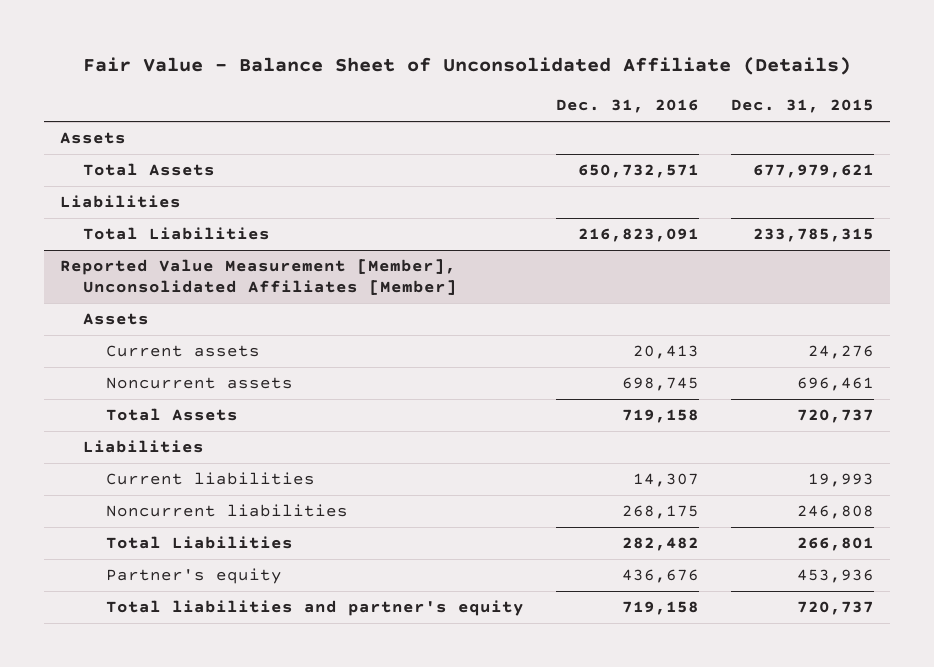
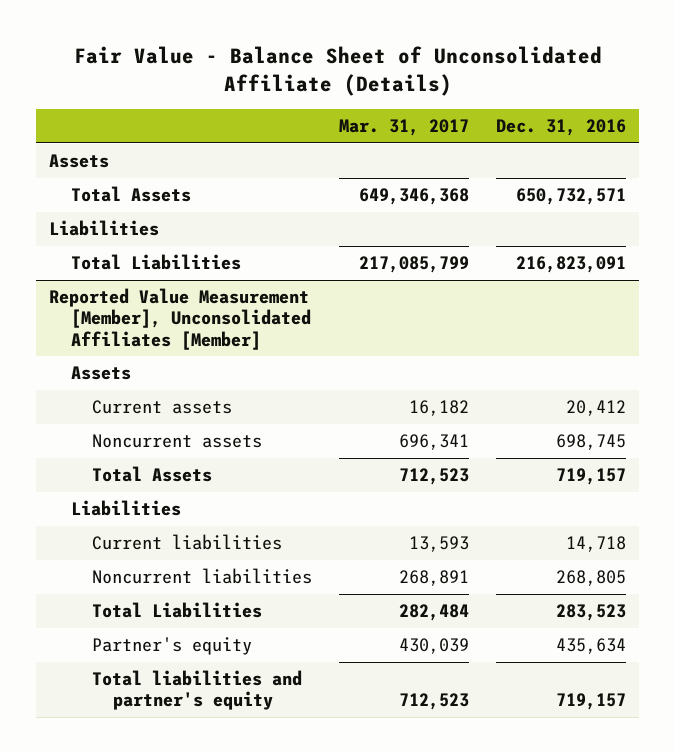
[731,99,875,114] Dec. 31, 2015 -> none
none -> [338,118,469,136] Mar. 31, 2017
[633,345,700,360] 20,413 -> [565,400,626,417] 20,412
[622,409,700,424] 719,158 -> [555,468,626,486] 719,157
[633,473,700,488] 14,307 -> [565,536,626,553] 14,718
[622,505,700,520] 268,175 -> [555,570,626,587] 268,805
[622,537,700,552] 282,482 -> [555,604,626,622] 283,523
[622,569,700,584] 436,676 -> [555,638,626,655] 435,634
[622,601,700,616] 719,158 -> [555,693,626,711] 719,157

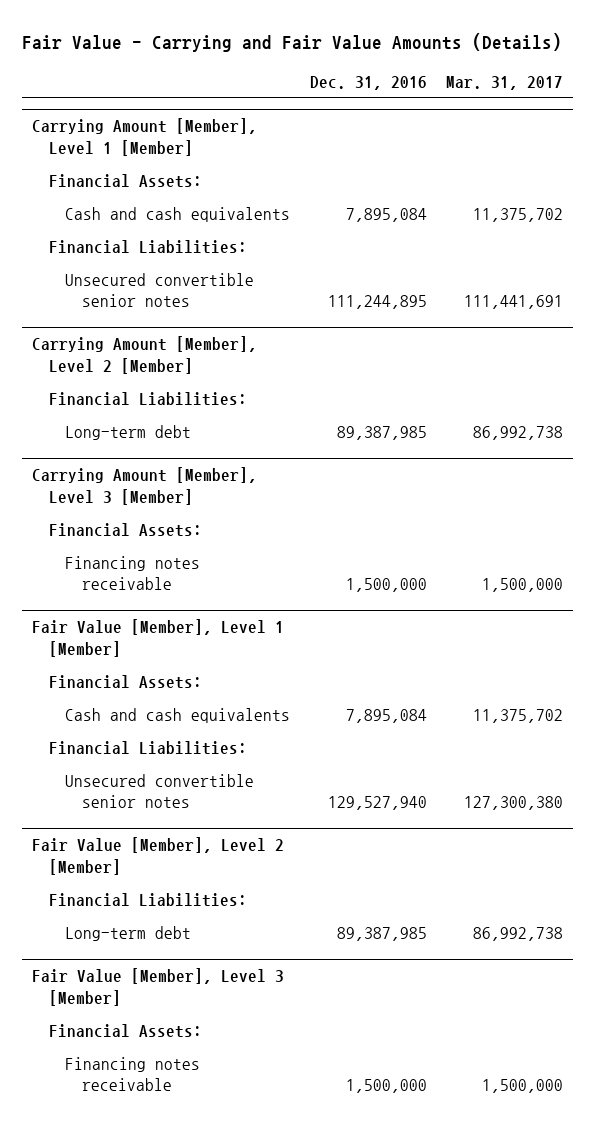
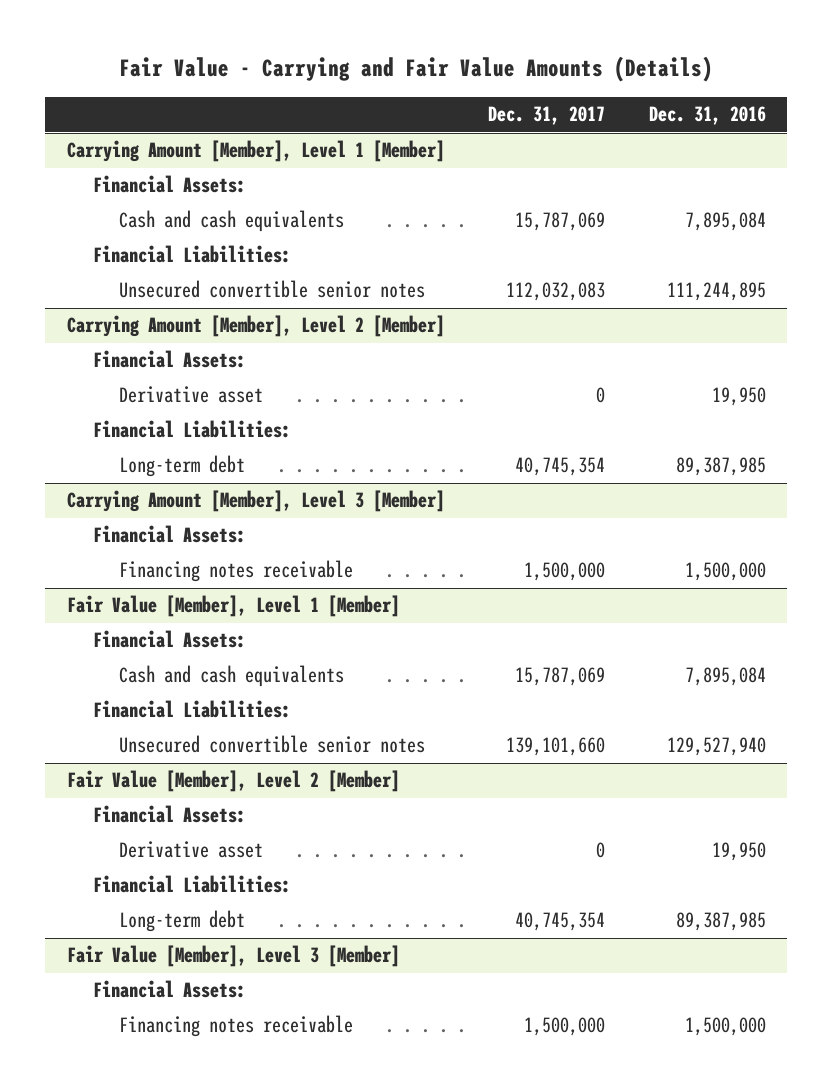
[446,75,564,90] Mar. 31, 2017 -> none
none -> [488,106,606,126] Dec. 31, 2017
none -> [92,350,246,369] Financial Assets:
none -> [119,386,264,404] Derivative asset
none -> [92,805,246,824] Financial Assets:
none -> [119,841,264,859] Derivative asset

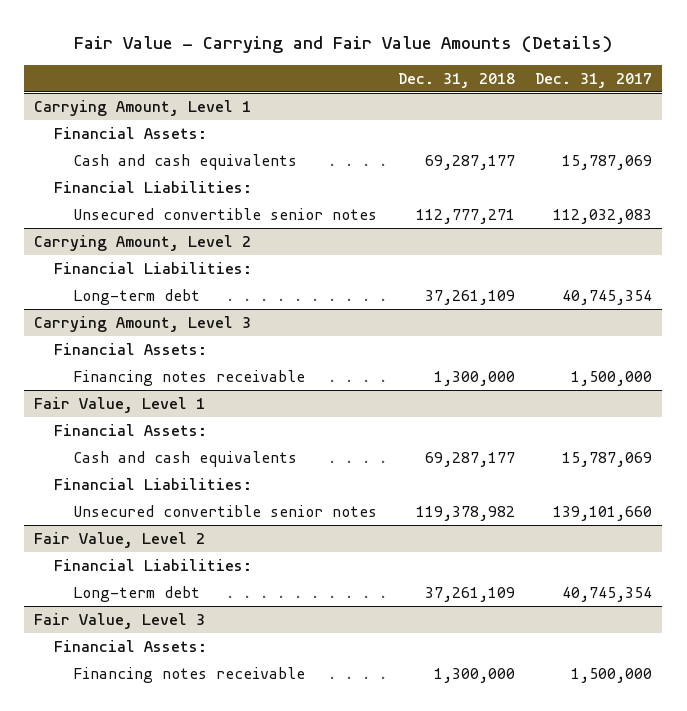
[648,106,766,126] Dec. 31, 2016 -> none
none -> [397,72,515,88] Dec. 31, 2018
[66,140,445,163] Carrying Amount [Member], Level 1 [Member] -> [34,100,252,117] Carrying Amount, Level 1
[92,350,246,369] Financial Assets: -> none
[119,386,264,404] Derivative asset -> none
[66,315,445,338] Carrying Amount [Member], Level 2 [Member] -> [34,235,252,252] Carrying Amount, Level 2
[66,490,445,513] Carrying Amount [Member], Level 3 [Member] -> [34,316,252,333] Carrying Amount, Level 3
[66,595,400,618] Fair Value [Member], Level 1 [Member] -> [34,397,206,414] Fair Value, Level 1
[92,805,246,824] Financial Assets: -> none
[119,841,264,859] Derivative asset -> none
[66,770,400,793] Fair Value [Member], Level 2 [Member] -> [34,532,206,549] Fair Value, Level 2
[66,945,400,968] Fair Value [Member], Level 3 [Member] -> [34,613,206,630] Fair Value, Level 3

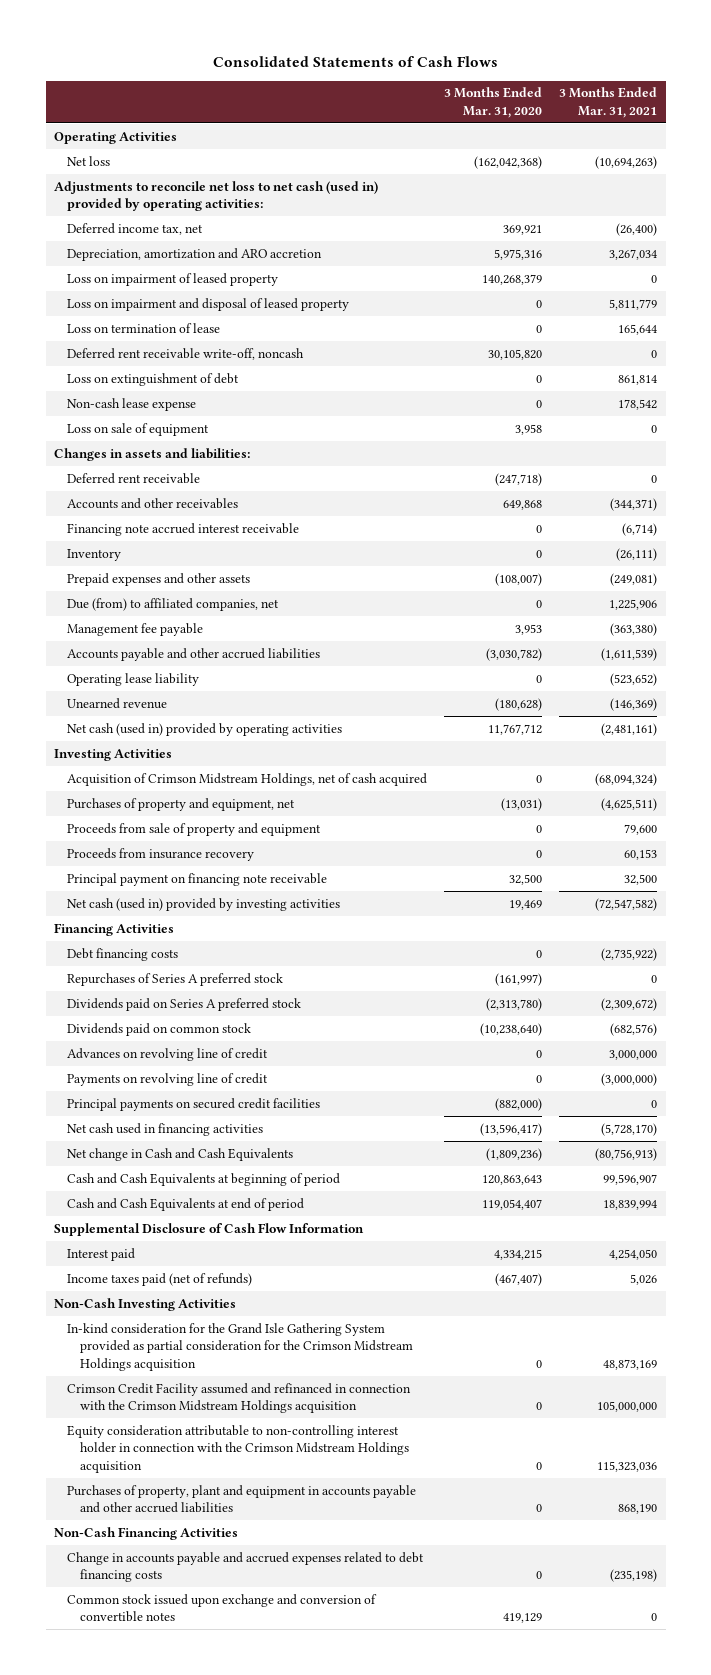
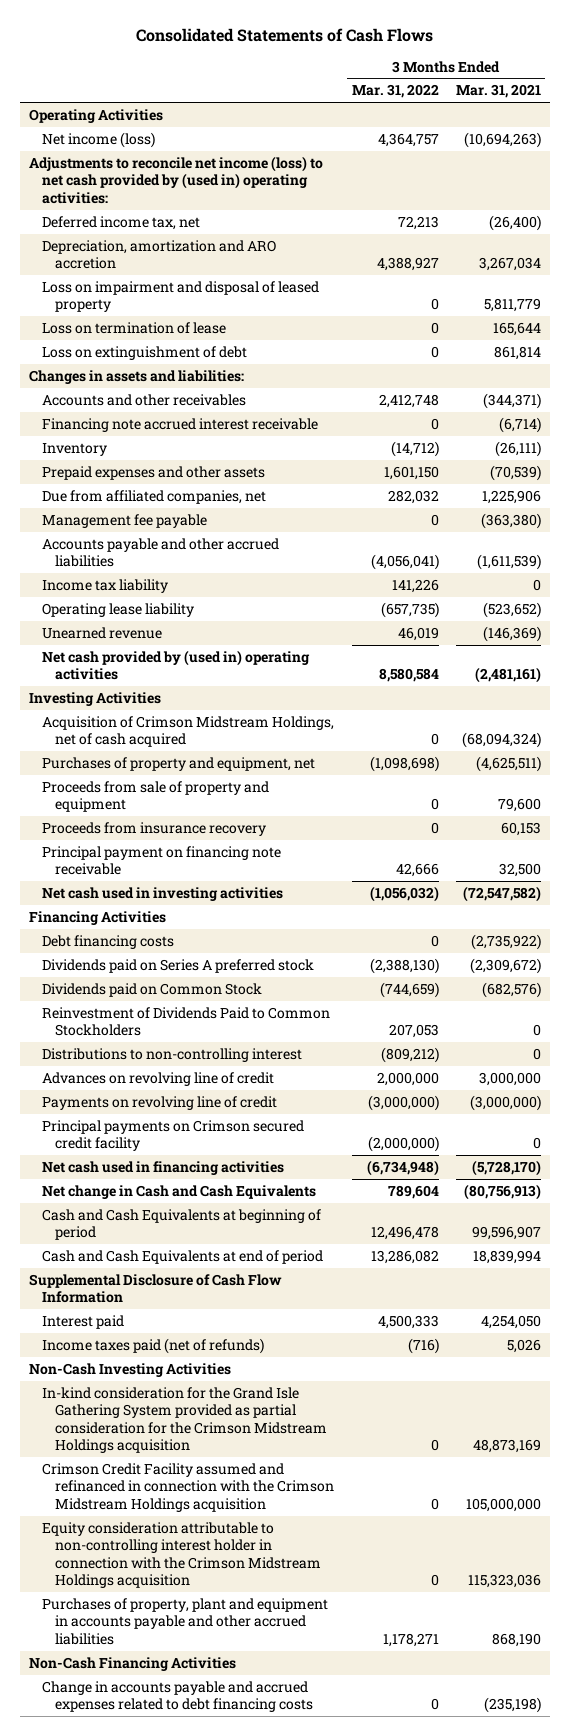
[444,87,543,118] 3 Months Ended Mar. 31, 2020 -> none
none -> [351,84,439,99] Mar. 31, 2022
[66,155,110,166] Net loss -> [41,131,155,148] Net income (loss)
[54,180,379,212] Adjustments to reconcile net loss to net cash (used in) provided by operating activities: -> [28,155,323,204] Adjustments to reconcile net income (loss) to net cash provided by (used in) operating activities:
[66,272,278,286] Loss on impairment of leased property -> none
[66,347,304,360] Deferred rent receivable write-off, noncash -> none
[66,397,196,411] Non-cash lease expense -> none
[66,422,209,436] Loss on sale of equipment -> none
[66,472,200,484] Deferred rent receivable -> none
[610,572,658,586] (249,081) -> [490,464,542,481] (70,539)
[66,597,279,611] Due (from) to affiliated companies, net -> [41,489,266,504] Due from affiliated companies, net
none -> [41,578,168,593] Income tax liability
[66,722,342,736] Net cash (used in) provided by operating activities -> [41,649,310,681] Net cash provided by (used in) operating activities
[66,897,340,911] Net cash (used in) provided by investing activities -> [41,886,283,901] Net cash used in investing activities
[66,972,283,986] Repurchases of Series A preferred stock -> none
[66,1022,251,1036] Dividends paid on common stock -> [41,982,262,997] Dividends paid on Common Stock
none -> [41,1006,330,1037] Reinvestment of Dividends Paid to Common Stockholders
none -> [41,1047,302,1062] Distributions to non-controlling interest
[66,1097,320,1111] Principal payments on secured credit facilities -> [41,1119,304,1152] Principal payments on Crimson secured credit facility
[66,1593,377,1623] Common stock issued upon exchange and conversion of convertible notes -> none

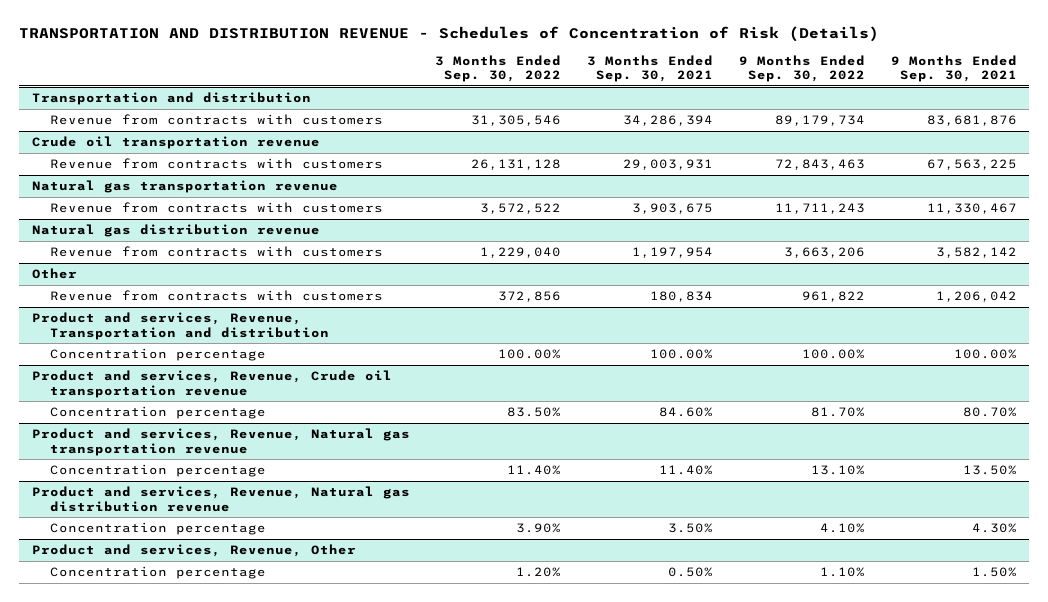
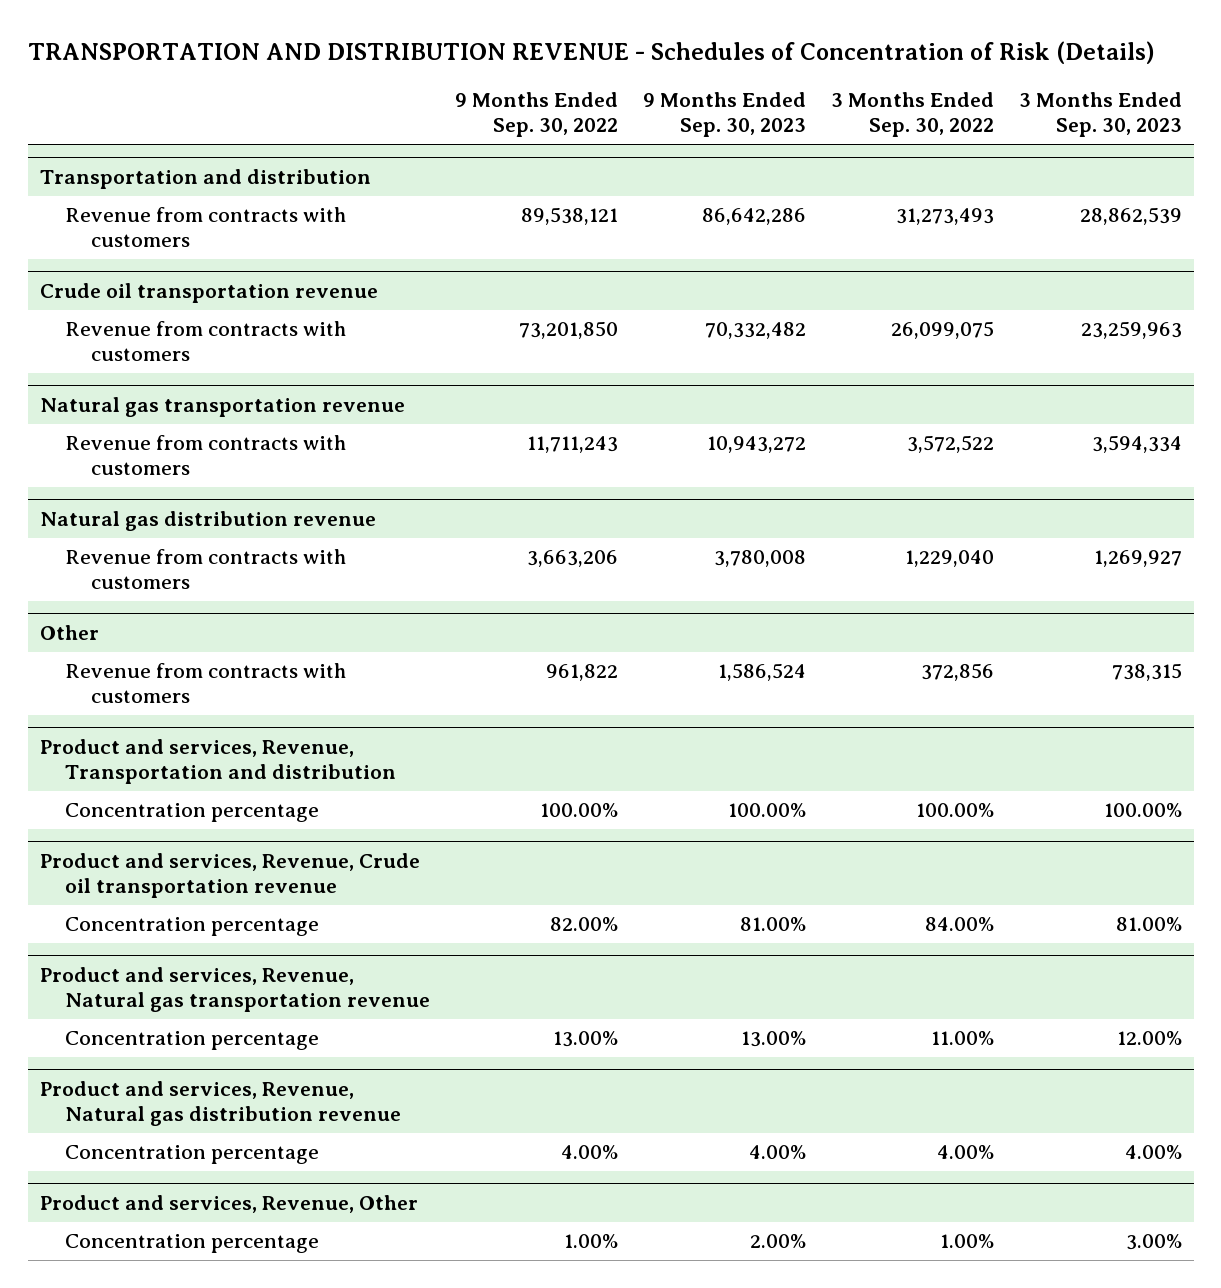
[587,54,714,83] 3 Months Ended Sep. 30, 2021 -> none
[890,54,1017,83] 9 Months Ended Sep. 30, 2021 -> none
none -> [642,92,806,138] 9 Months Ended Sep. 30, 2023
none -> [1018,92,1182,138] 3 Months Ended Sep. 30, 2023
[471,115,562,127] 31,305,546 -> [895,208,994,226] 31,273,493
[774,115,865,127] 89,179,734 -> [521,207,619,226] 89,538,121
[471,159,562,171] 26,131,128 -> [890,321,994,340] 26,099,075
[774,159,865,171] 72,843,463 -> [519,321,619,340] 73,201,850
[507,407,562,418] 83.50% -> [924,917,994,932] 84.00%
[810,407,865,418] 81.70% -> [550,917,619,932] 82.00%
[507,465,562,476] 11.40% -> [930,1031,994,1046] 11.00%
[810,465,865,476] 13.10% -> [553,1031,619,1048] 13.00%
[516,523,562,534] 3.90% -> [936,1145,994,1160] 4.00%
[819,523,865,534] 4.10% -> [561,1145,619,1160] 4.00%
[516,567,562,578] 1.20% -> [939,1234,994,1249] 1.00%
[819,567,865,578] 1.10% -> [564,1234,619,1249] 1.00%

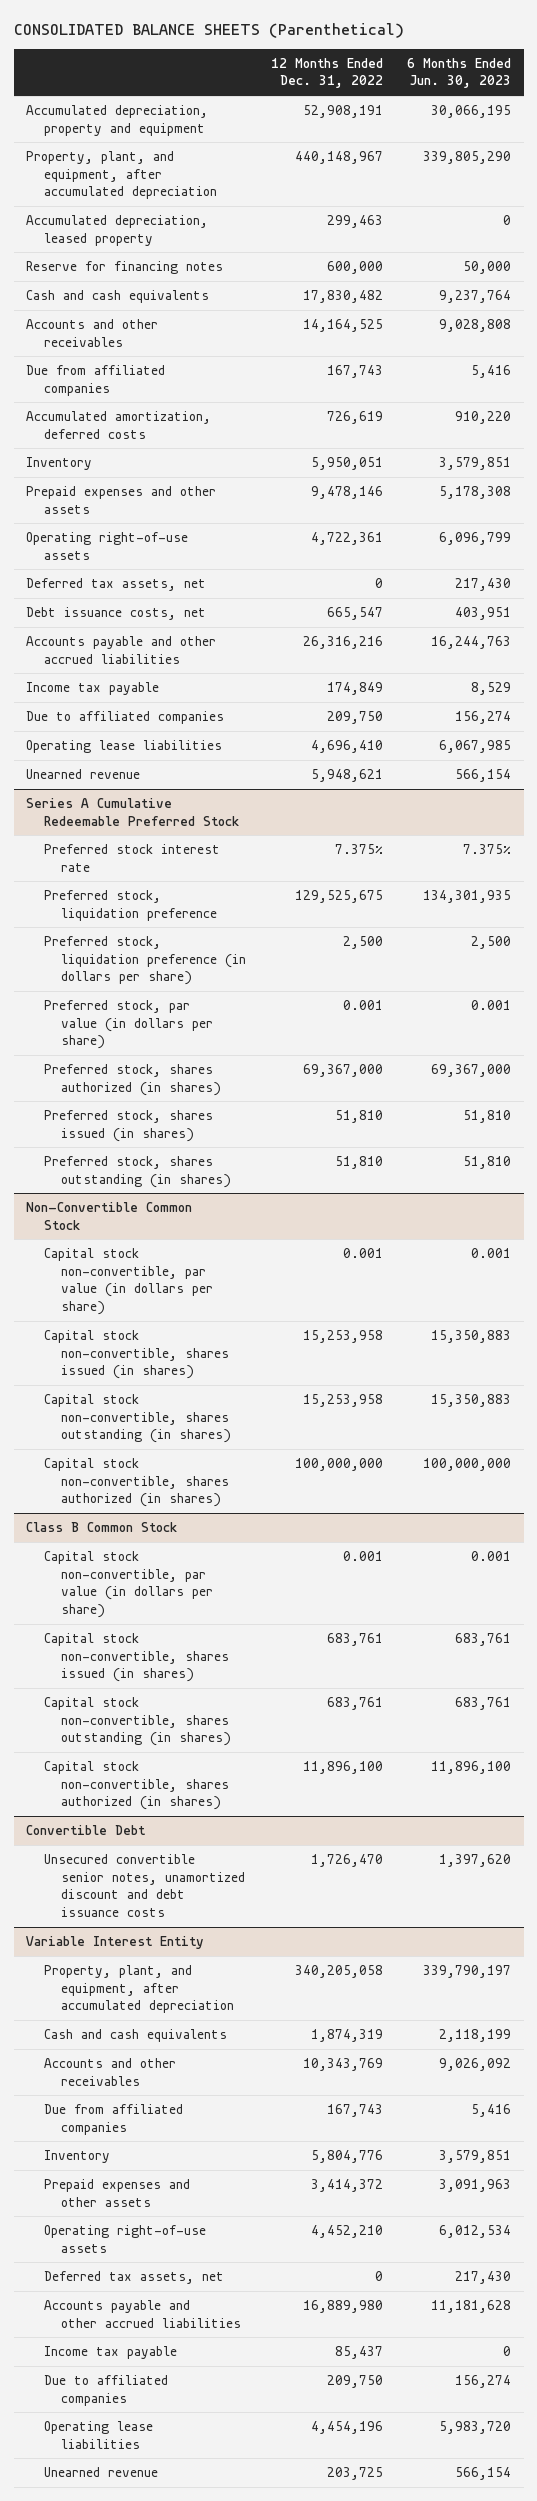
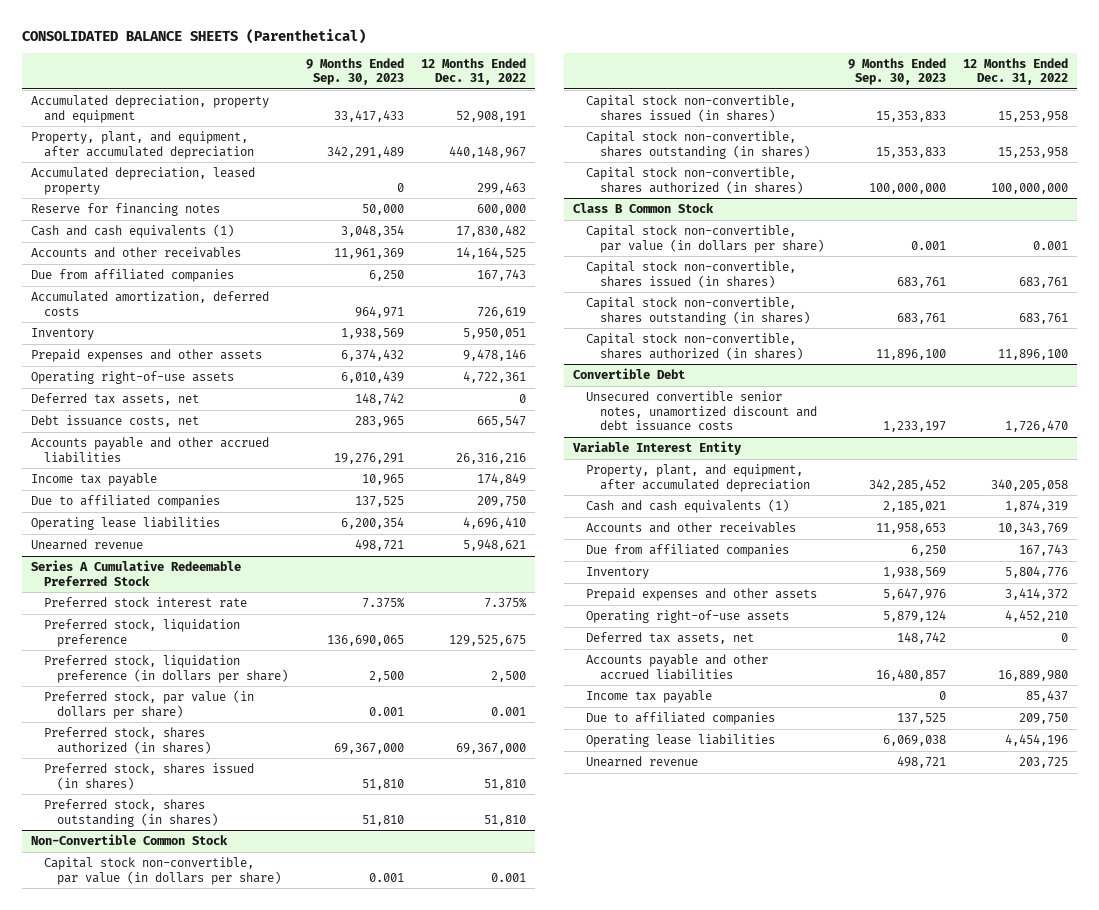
[407,57,512,89] 6 Months Ended Jun. 30, 2023 -> none
none -> [305,57,404,86] 9 Months Ended Sep. 30, 2023
[26,290,210,304] Cash and cash equivalents -> [30,224,234,239] Cash and cash equivalents (1)
[43,2029,227,2043] Cash and cash equivalents -> [586,499,790,514] Cash and cash equivalents (1)

